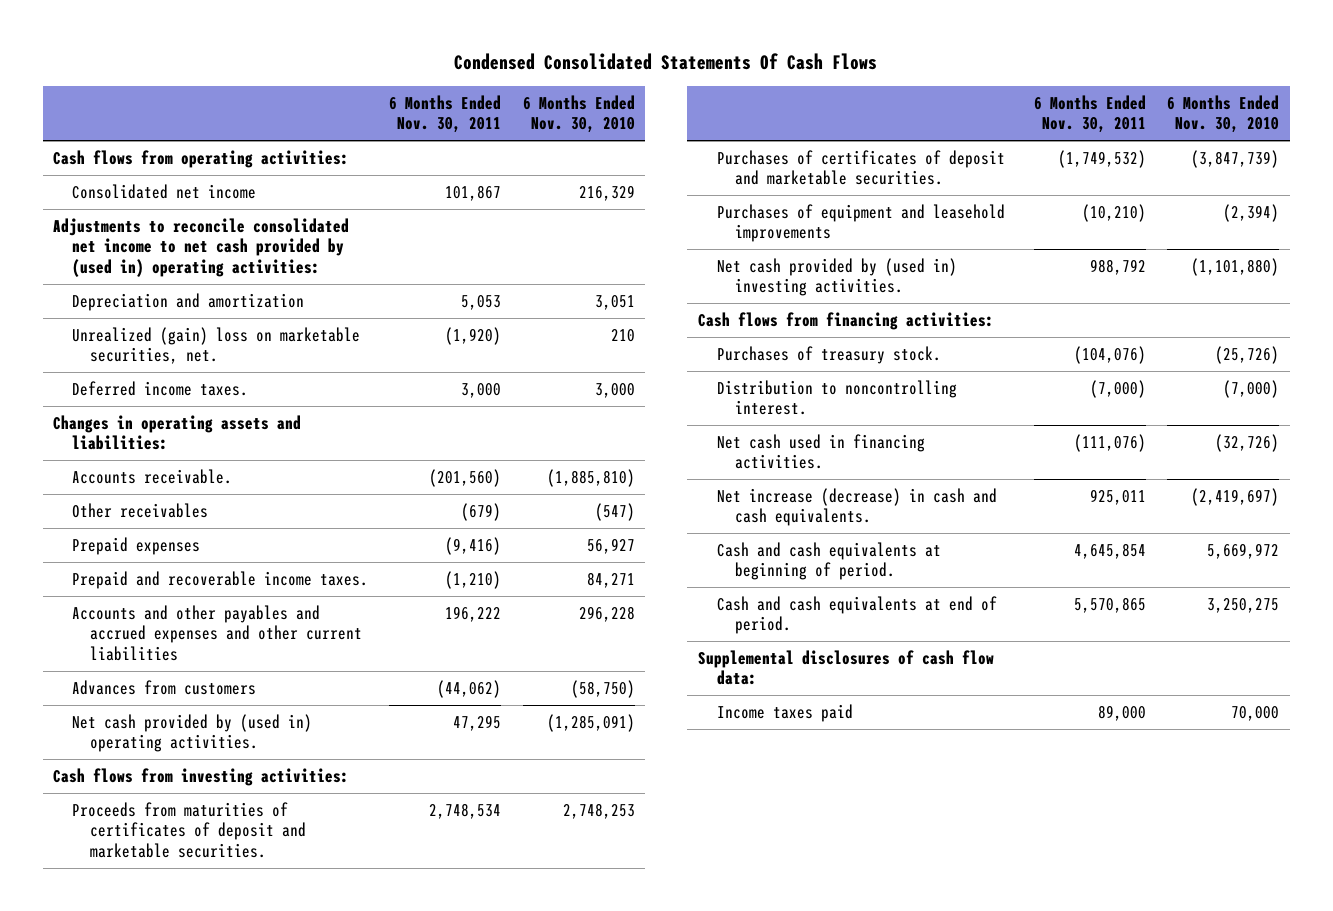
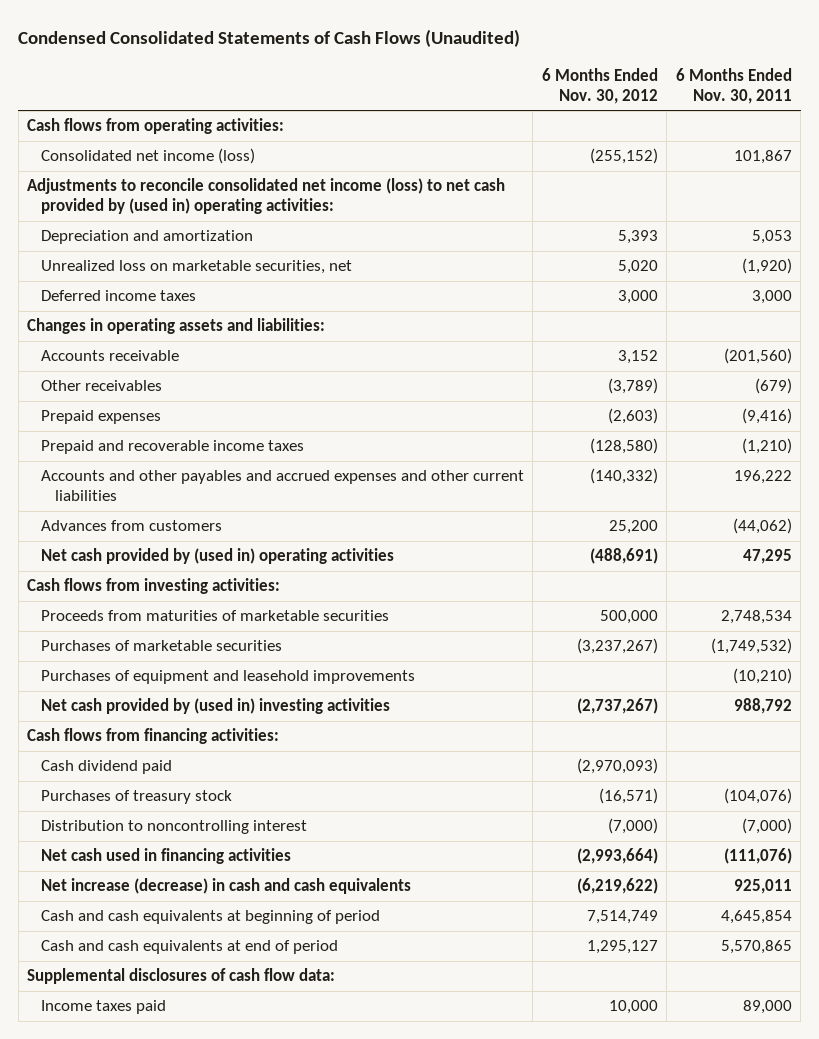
[454,52,878,70] Condensed Consolidated Statements Of Cash Flows -> [18,29,521,48] Condensed Consolidated Statements of Cash Flows (Unaudited)
[522,94,635,134] 6 Months Ended Nov. 30, 2010 -> none
none -> [541,67,658,105] 6 Months Ended Nov. 30, 2012
[71,183,256,199] Consolidated net income -> [40,148,255,165] Consolidated net income (loss)
[53,217,350,277] Adjustments to reconcile consolidated net income to net cash provided by (used in) operating activities: -> [27,178,506,215] Adjustments to reconcile consolidated net income (loss) to net cash provided by (used in) operating activities:
[71,326,360,365] Unrealized (gain) loss on marketable securities, net. -> [40,260,352,275] Unrealized loss on marketable securities, net
[71,380,248,396] Deferred income taxes. -> [40,290,196,302] Deferred income taxes
[71,468,232,484] Accounts receivable. -> [40,350,179,362] Accounts receivable
[71,570,368,589] Prepaid and recoverable income taxes. -> [40,440,304,455] Prepaid and recoverable income taxes
[71,713,312,753] Net cash provided by (used in) operating activities. -> [40,548,394,565] Net cash provided by (used in) operating activities
[71,801,307,858] Proceeds from maturities of certificates of deposit and marketable securities. -> [40,610,389,622] Proceeds from maturities of marketable securities
[716,149,1005,186] Purchases of certificates of deposit and marketable securities. -> [40,640,282,652] Purchases of marketable securities
[716,257,957,297] Net cash provided by (used in) investing activities. -> [40,698,390,715] Net cash provided by (used in) investing activities
none -> [40,760,172,775] Cash dividend paid
[716,345,941,364] Purchases of treasury stock. -> [40,790,232,805] Purchases of treasury stock
[716,379,957,416] Distribution to noncontrolling interest. -> [40,820,307,835] Distribution to noncontrolling interest
[716,433,925,470] Net cash used in financing activities. -> [40,848,291,865] Net cash used in financing activities
[716,487,997,527] Net increase (decrease) in cash and cash equivalents. -> [40,878,411,895] Net increase (decrease) in cash and cash equivalents
[716,541,941,581] Cash and cash equivalents at beginning of period. -> [40,910,380,925] Cash and cash equivalents at beginning of period
[716,595,997,635] Cash and cash equivalents at end of period. -> [40,940,338,955] Cash and cash equivalents at end of period

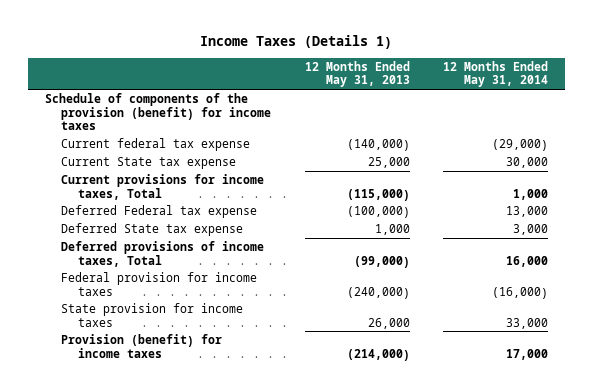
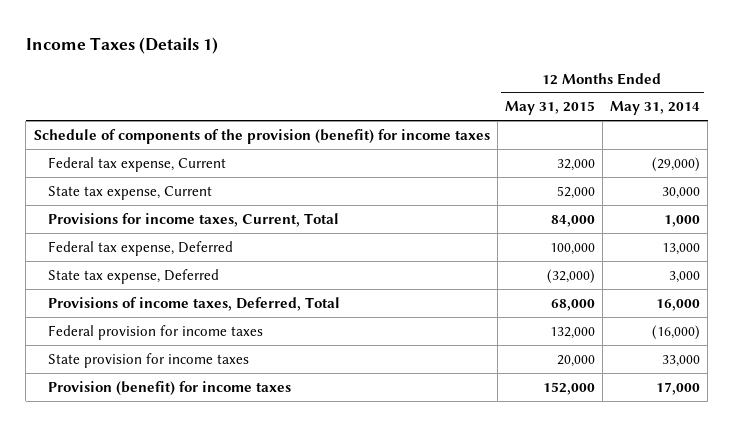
[304,60,410,88] 12 Months Ended May 31, 2013 -> none
none -> [504,101,595,116] May 31, 2015
[61,138,251,152] Current federal tax expense -> [48,156,227,172] Federal tax expense, Current
[61,157,237,170] Current State tax expense -> [48,185,213,200] State tax expense, Current
[61,174,265,200] Current provisions for income taxes, Total -> [48,212,340,227] Provisions for income taxes, Current, Total
[61,205,258,219] Deferred Federal tax expense -> [48,240,234,256] Federal tax expense, Deferred
[61,223,244,237] Deferred State tax expense -> [48,268,220,284] State tax expense, Deferred
[61,241,265,267] Deferred provisions of income taxes, Total -> [48,296,341,311] Provisions of income taxes, Deferred, Total

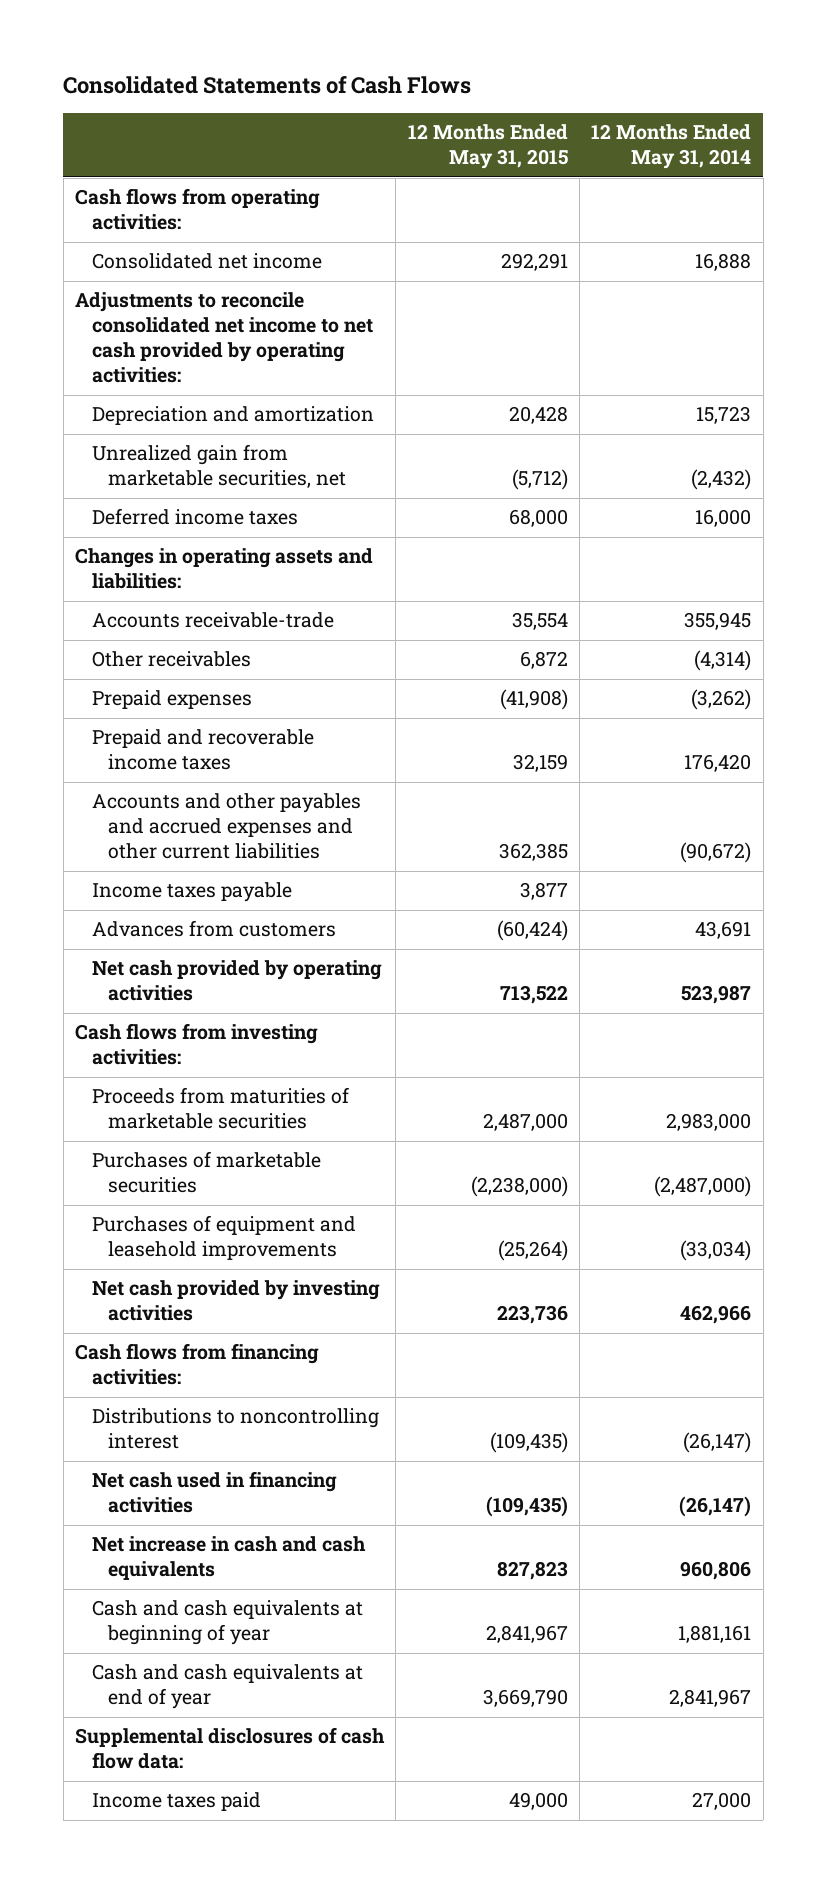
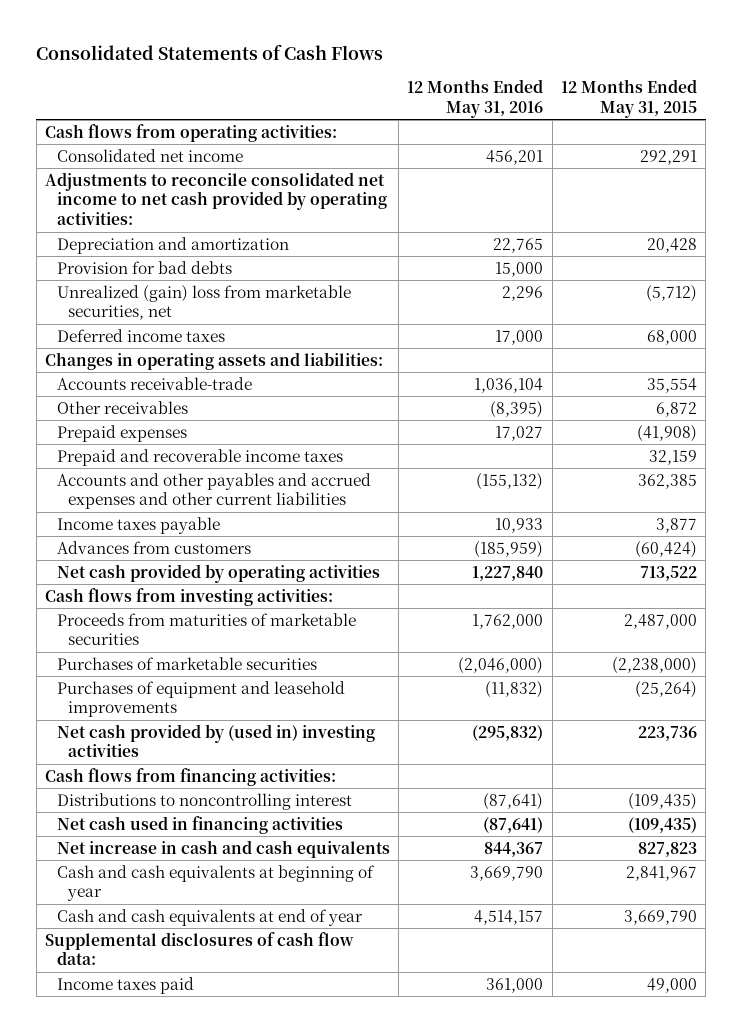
[591,124,752,169] 12 Months Ended May 31, 2014 -> none
none -> [407,78,544,118] 12 Months Ended May 31, 2016
none -> [56,260,232,274] Provision for bad debts
[91,444,347,489] Unrealized gain from marketable securities, net -> [56,284,351,321] Unrealized (gain) loss from marketable securities, net
[91,1280,380,1322] Net cash provided by investing activities -> [56,723,375,758] Net cash provided by (used in) investing activities

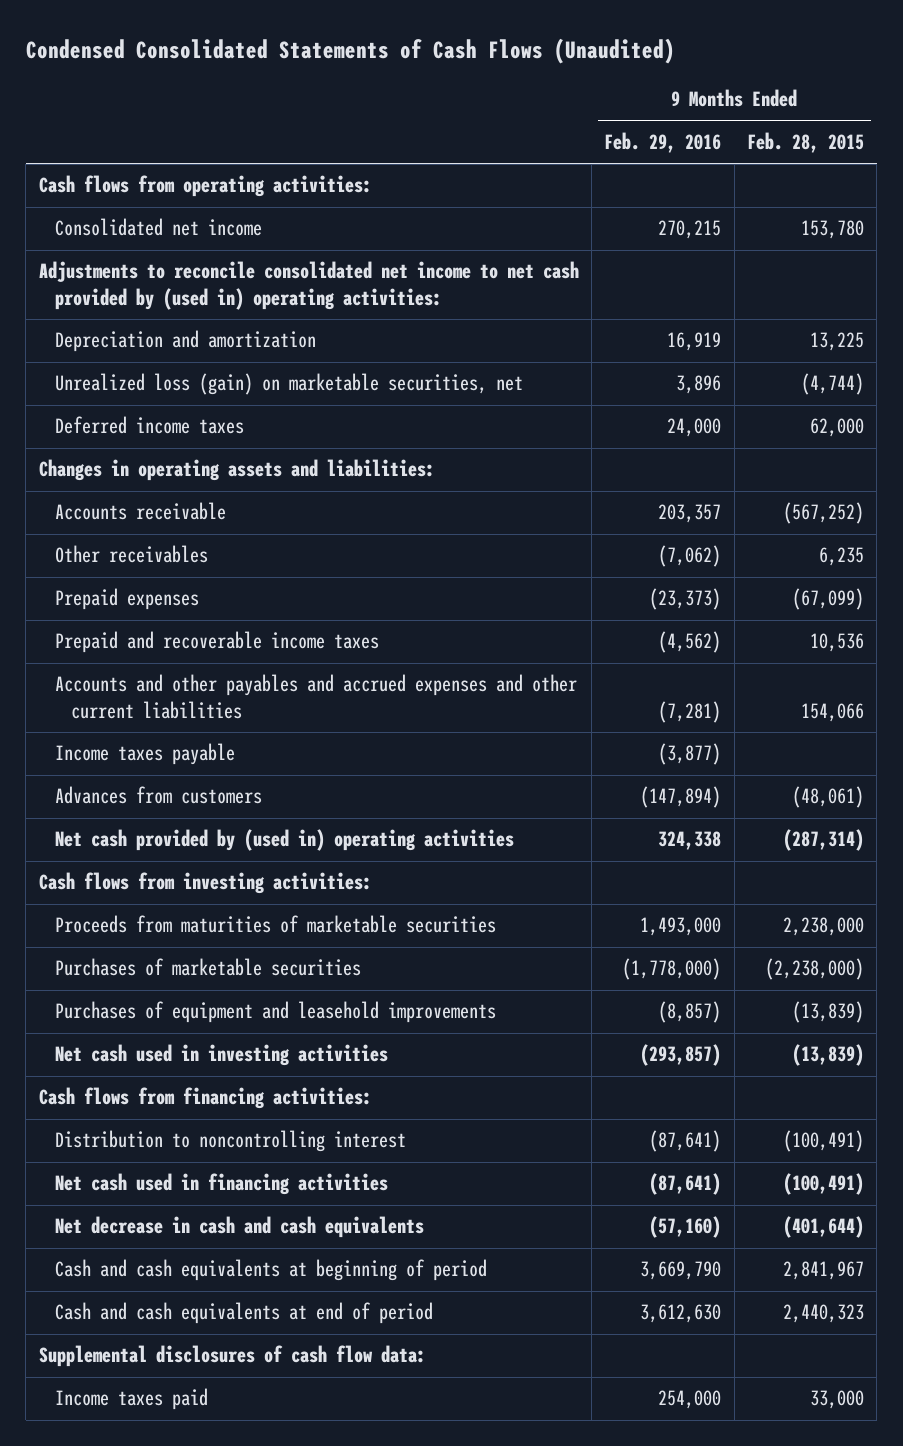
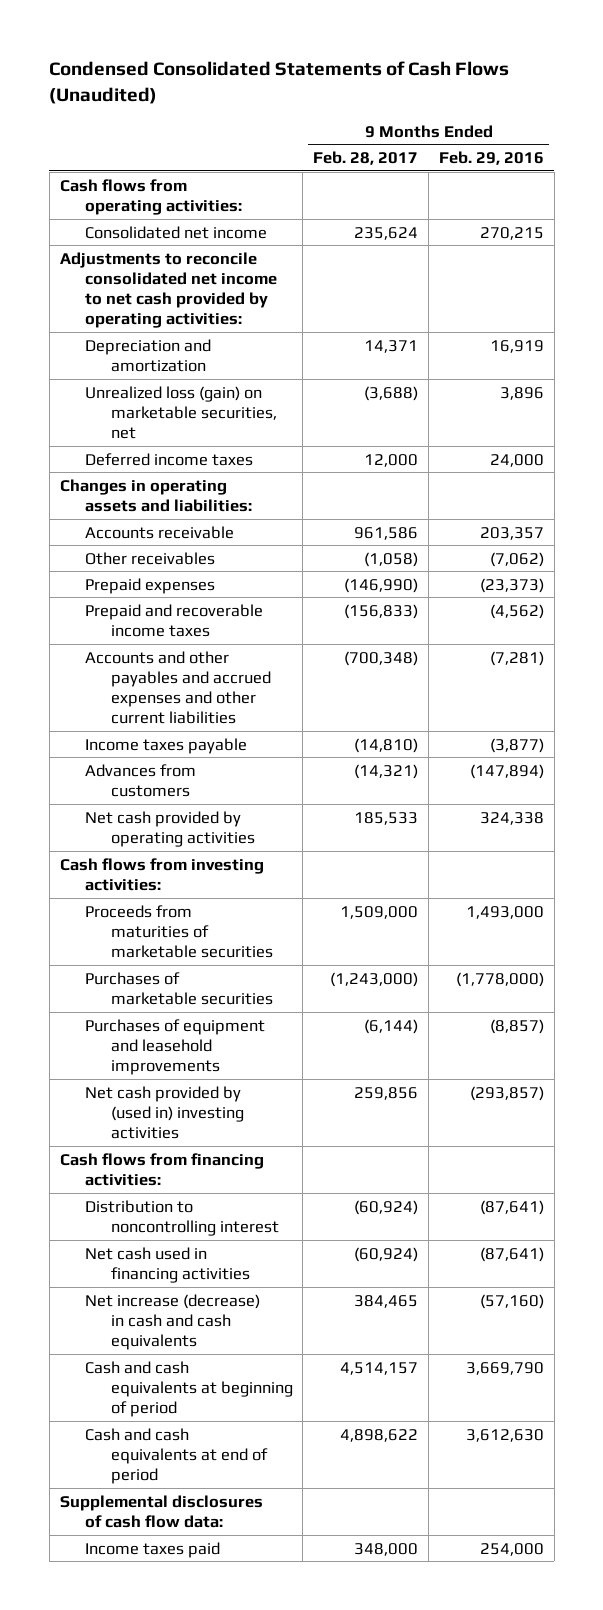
[747,132,865,154] Feb. 28, 2015 -> none
none -> [313,151,419,166] Feb. 28, 2017
[38,261,579,310] Adjustments to reconcile consolidated net income to net cash provided by (used in) operating activities: -> [59,251,278,329] Adjustments to reconcile consolidated net income to net cash provided by operating activities:
[54,829,514,852] Net cash provided by (used in) operating activities -> [85,810,255,847] Net cash provided by operating activities
[54,1044,388,1067] Net cash used in investing activities -> [85,1085,244,1139] Net cash provided by (used in) investing activities
[54,1216,424,1239] Net decrease in cash and cash equivalents -> [85,1293,261,1350] Net increase (decrease) in cash and cash equivalents

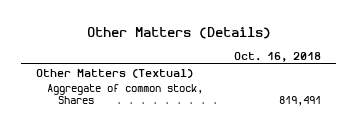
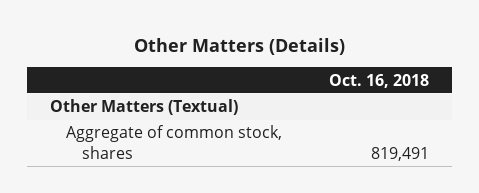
[47,83,204,105] Aggregate of common stock, Shares -> [66,125,283,159] Aggregate of common stock, shares

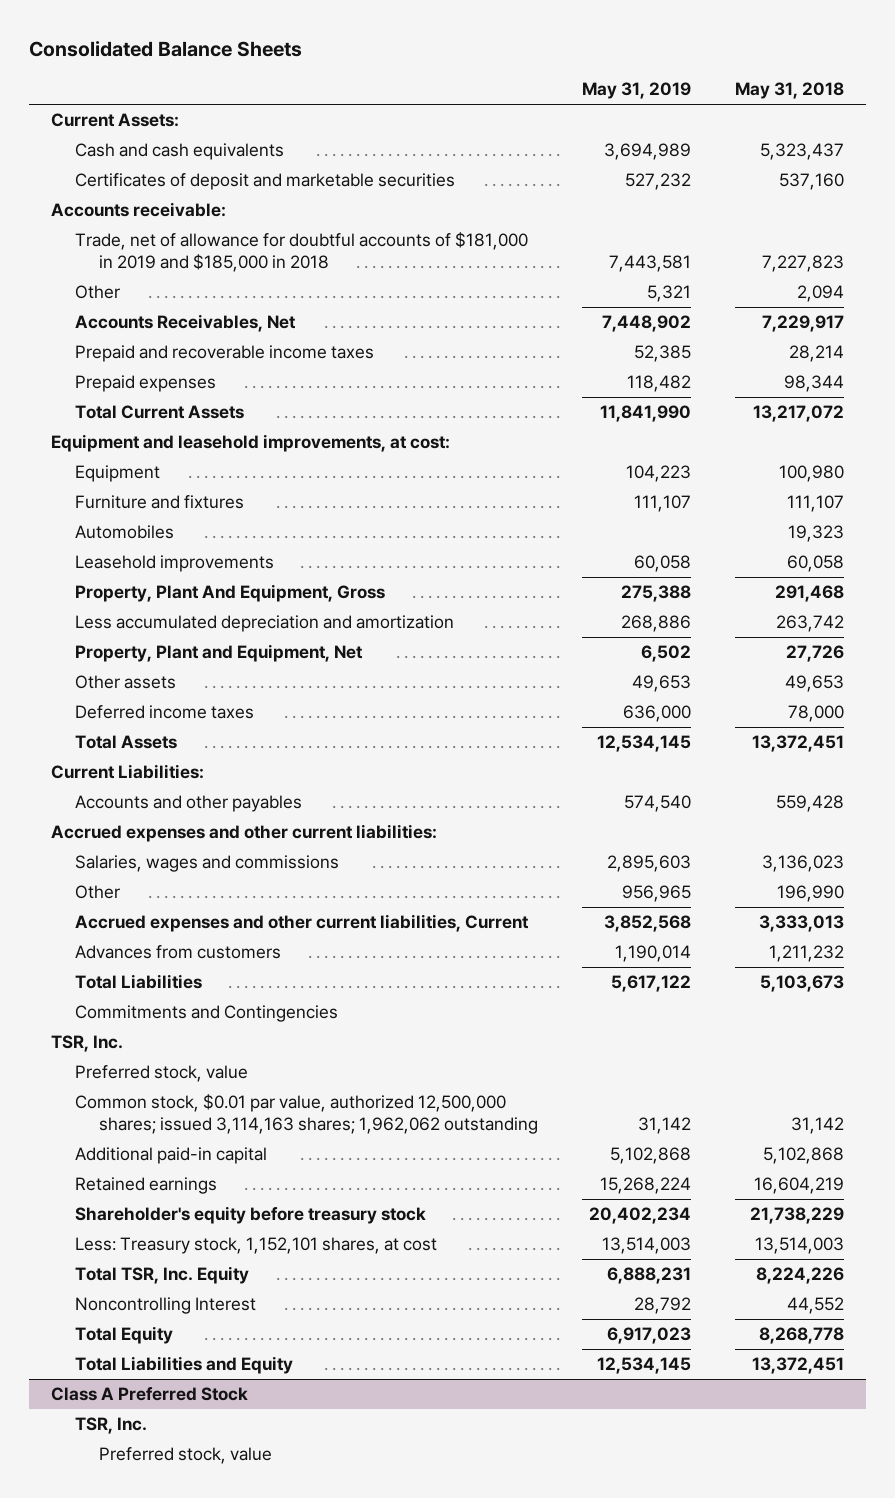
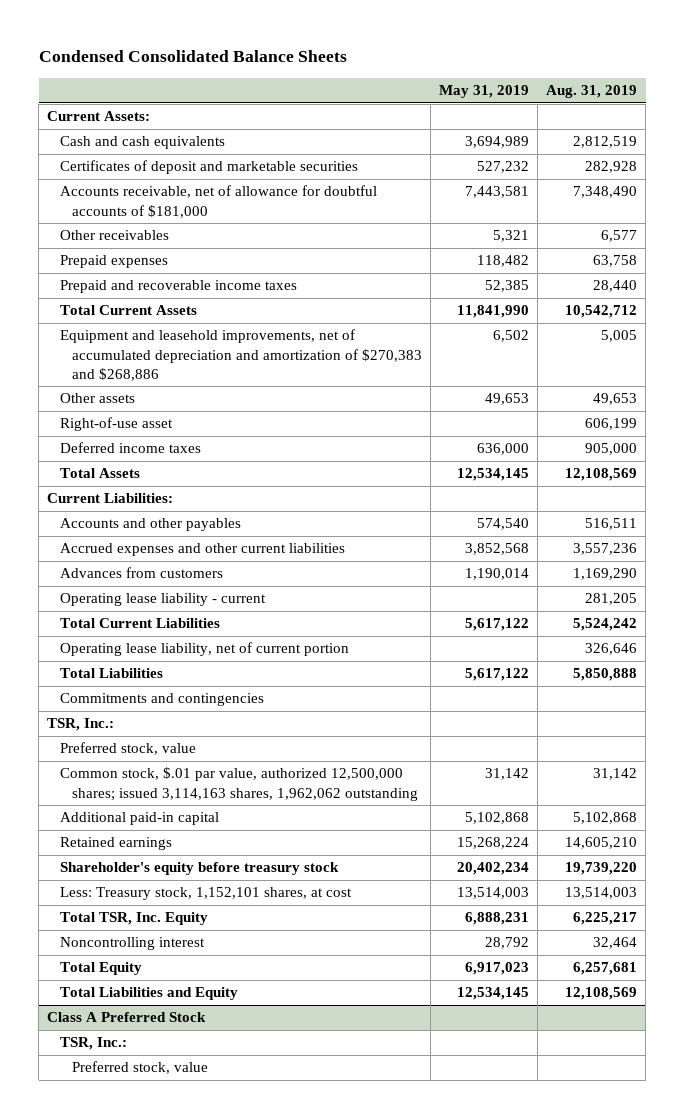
[28,41,302,58] Consolidated Balance Sheets -> [38,50,347,63] Condensed Consolidated Balance Sheets
[735,82,845,100] May 31, 2018 -> none
none -> [546,84,638,98] Aug. 31, 2019
[50,202,226,218] Accounts receivable: -> none
[75,314,297,333] Accounts Receivables, Net -> none
[75,232,529,273] Trade, net of allowance for doubtful accounts of $181,000 in 2019 and $185,000 in 2018 -> [59,185,377,218] Accounts receivable, net of allowance for doubtful accounts of $181,000
[75,285,121,300] Other -> [59,230,169,241] Other receivables
[75,345,375,363] Prepaid and recoverable income taxes -> [59,280,297,294] Prepaid and recoverable income taxes
[50,434,450,453] Equipment and leasehold improvements, at cost: -> none
[75,465,161,483] Equipment -> none
[75,495,245,510] Furniture and fixtures -> none
[75,525,175,540] Automobiles -> none
[75,555,275,573] Leasehold improvements -> none
[75,584,386,603] Property, Plant And Equipment, Gross -> none
[75,615,455,633] Less accumulated depreciation and amortization -> none
[75,644,364,663] Property, Plant and Equipment, Net -> [59,329,422,381] Equipment and leasehold improvements, net of accumulated depreciation and amortization of $270,383 and $268,886
none -> [59,417,173,432] Right-of-use asset
[50,824,437,843] Accrued expenses and other current liabilities: -> none
[75,855,340,873] Salaries, wages and commissions -> none
[75,885,121,900] Other -> none
[75,914,530,933] Accrued expenses and other current liabilities, Current -> [59,543,345,557] Accrued expenses and other current liabilities
none -> [59,593,266,607] Operating lease liability - current
none -> [59,618,220,629] Total Current Liabilities
none -> [59,642,349,657] Operating lease liability, net of current portion
[75,1005,339,1023] Commitments and Contingencies -> [59,693,264,707] Commitments and contingencies
[50,1035,123,1053] TSR, Inc. -> [47,718,115,732] TSR, Inc.:
[75,1094,539,1135] Common stock, $0.01 par value, authorized 12,500,000 shares; issued 3,114,163 shares; 1,962,062 outstanding -> [59,767,418,801] Common stock, $.01 par value, authorized 12,500,000 shares; issued 3,114,163 shares, 1,962,062 outstanding
[75,1297,257,1315] Noncontrolling Interest -> [59,937,205,951] Noncontrolling interest
[75,1417,148,1435] TSR, Inc. -> [59,1037,127,1051] TSR, Inc.:

